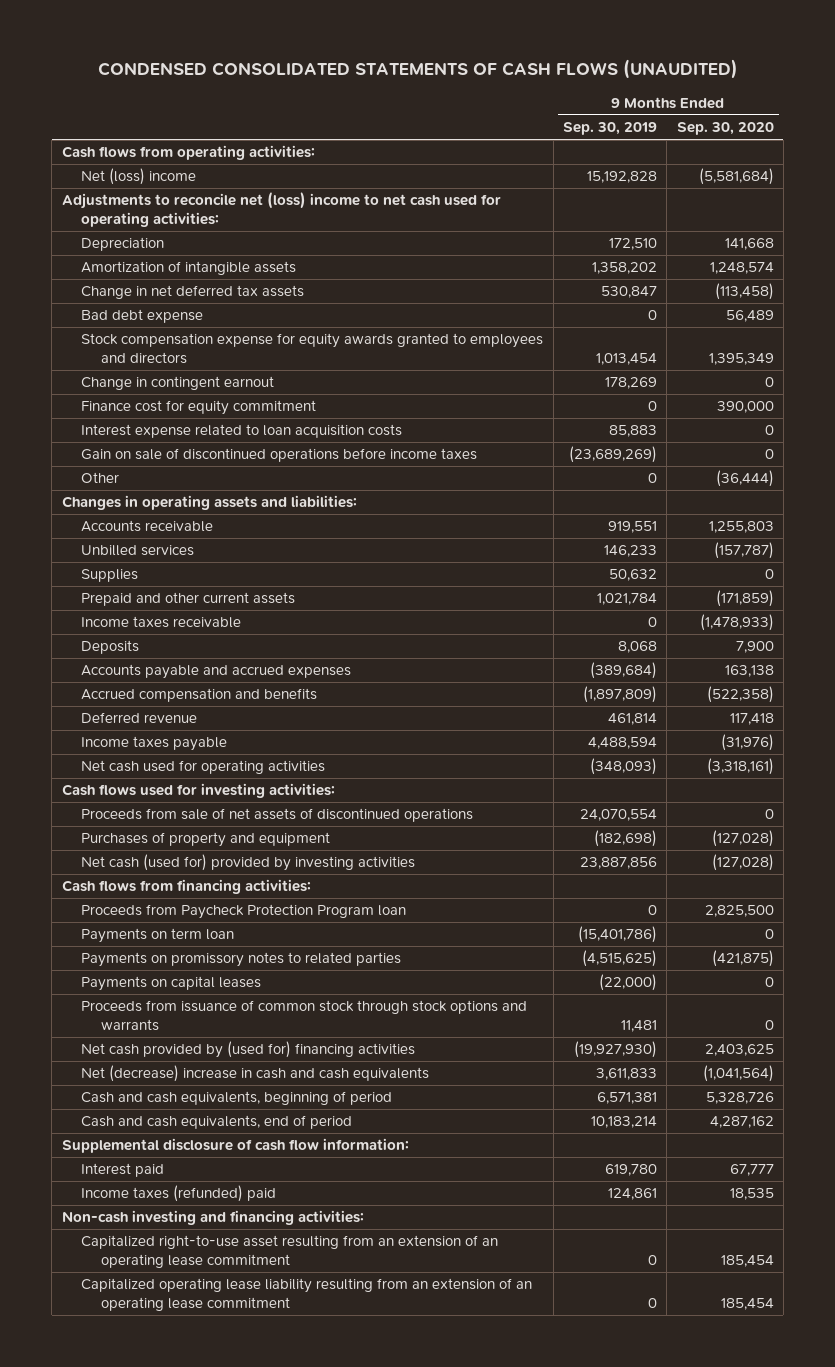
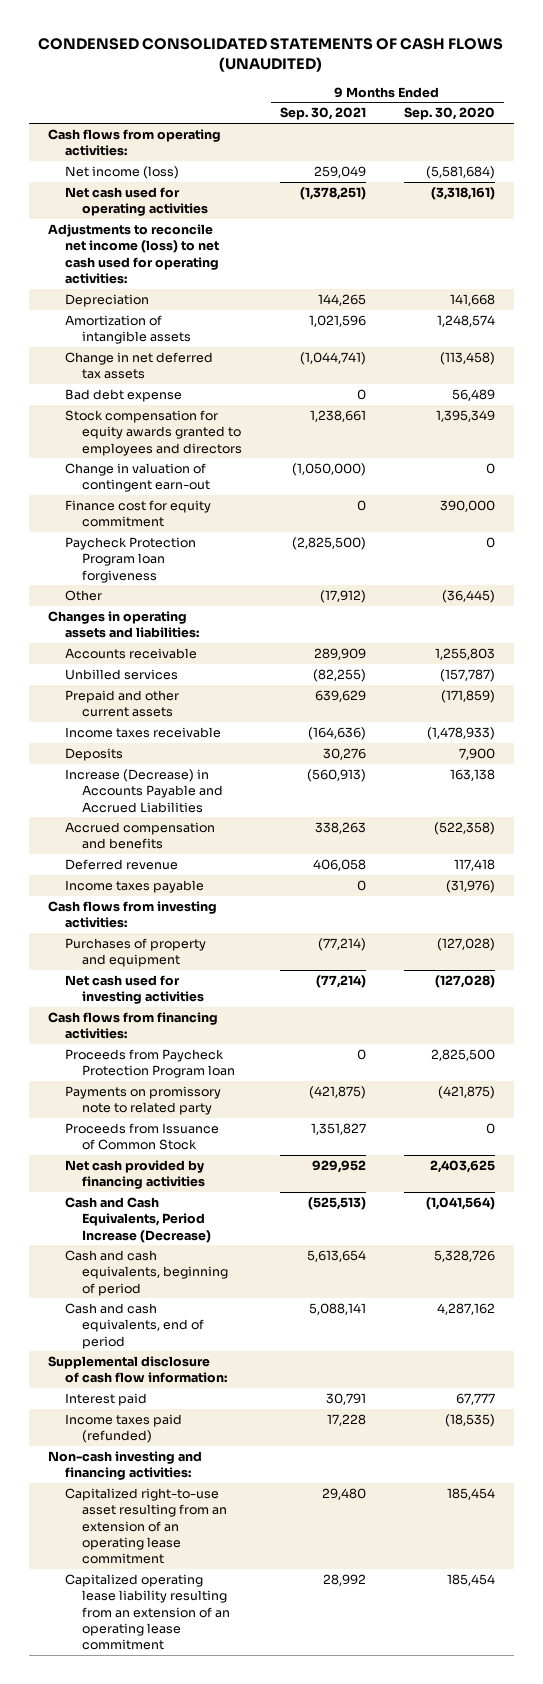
[563,121,658,135] Sep. 30, 2019 -> none
none -> [280,107,367,121] Sep. 30, 2021
[81,168,197,186] Net (loss) income -> [65,166,180,180] Net income (loss)
[81,760,326,775] Net cash used for operating activities -> [65,187,209,217] Net cash used for operating activities
[61,192,501,227] Adjustments to reconcile net (loss) income to net cash used for operating activities: -> [47,224,220,284] Adjustments to reconcile net income (loss) to net cash used for operating activities:
[81,376,275,391] Change in contingent earnout -> none
[81,333,544,364] Stock compensation expense for equity awards granted to employees and directors -> [65,410,243,456] Stock compensation for equity awards granted to employees and directors
none -> [65,463,211,493] Change in valuation of contingent earn-out
[81,424,403,439] Interest expense related to loan acquisition costs -> none
[81,448,478,463] Gain on sale of discontinued operations before income taxes -> none
none -> [65,537,197,583] Paycheck Protection Program loan forgiveness
[715,470,774,488] (36,444) -> [441,590,495,604] (36,445)
[81,569,139,583] Supplies -> none
[81,664,352,680] Accounts payable and accrued expenses -> [65,769,224,813] Increase (Decrease) in Accounts Payable and Accrued Liabilities
[81,808,474,823] Proceeds from sale of net assets of discontinued operations -> none
[61,783,335,799] Cash flows used for investing activities: -> [47,901,217,929] Cash flows from investing activities:
[81,854,416,872] Net cash (used for) provided by investing activities -> [65,975,205,1005] Net cash used for investing activities
[81,928,235,944] Payments on term loan -> none
[81,976,262,992] Payments on capital leases -> none
[81,952,402,968] Payments on promissory notes to related parties -> [65,1086,222,1116] Payments on promissory note to related party
[81,1000,528,1031] Proceeds from issuance of common stock through stock options and warrants -> [65,1123,220,1151] Proceeds from Issuance of Common Stock
[81,1041,416,1059] Net cash provided by (used for) financing activities -> [65,1160,206,1190] Net cash provided by financing activities
[81,1065,430,1083] Net (decrease) increase in cash and cash equivalents -> [65,1197,212,1243] Cash and Cash Equivalents, Period Increase (Decrease)
[81,1185,277,1203] Income taxes (refunded) paid -> [65,1414,183,1444] Income taxes paid (refunded)
[729,1188,774,1201] 18,535 -> [444,1414,495,1428] (18,535)

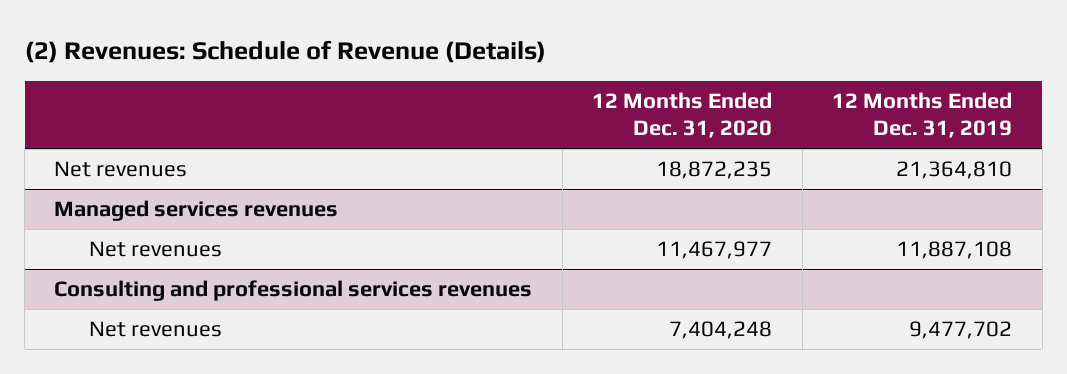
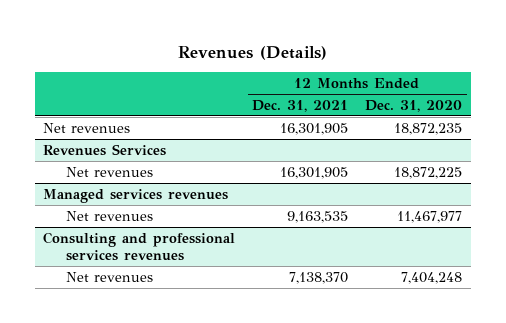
[24,39,546,63] (2) Revenues: Schedule of Revenue (Details) -> [177,45,327,60] Revenues (Details)
[832,92,1013,139] 12 Months Ended Dec. 31, 2019 -> none
none -> [252,100,349,113] Dec. 31, 2021
none -> [43,143,167,156] Revenues Services
none -> [66,166,154,177] Net revenues

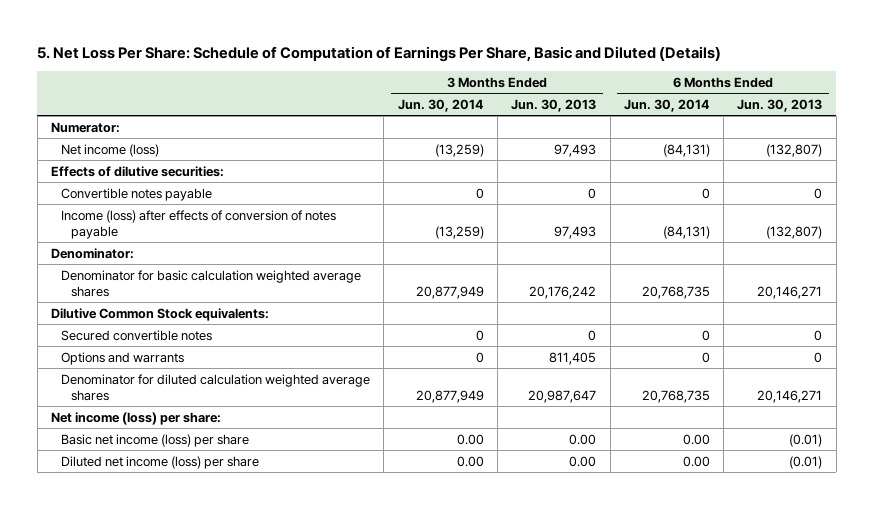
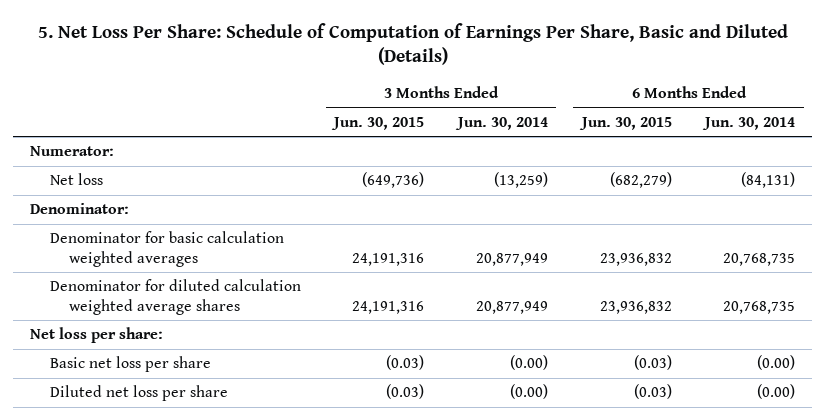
[511,98,597,112] Jun. 30, 2013 -> none
[737,98,823,112] Jun. 30, 2013 -> none
none -> [331,116,425,130] Jun. 30, 2015
none -> [578,116,672,130] Jun. 30, 2015
[51,165,225,177] Effects of dilutive securities: -> none
[60,187,212,201] Convertible notes payable -> none
[60,209,336,239] Income (loss) after effects of conversion of notes payable -> none
[60,143,159,157] Net income (loss) -> [49,173,103,186] Net loss
[51,307,270,321] Dilutive Common Stock equivalents: -> none
[60,329,212,341] Secured convertible notes -> none
[60,351,184,365] Options and warrants -> none
[60,269,361,297] Denominator for basic calculation weighted average shares -> [49,231,284,267] Denominator for basic calculation weighted averages
[51,411,222,425] Net income (loss) per share: -> [30,327,164,344] Net loss per share:
[60,433,249,447] Basic net income (loss) per share -> [49,356,211,373] Basic net loss per share
[456,433,484,445] 0.00 -> [509,355,548,371] (0.00)
[682,433,710,445] 0.00 -> [757,355,796,371] (0.00)
[60,455,259,469] Diluted net income (loss) per share -> [49,385,228,402] Diluted net loss per share
[456,455,484,467] 0.00 -> [509,384,548,400] (0.00)
[682,455,710,467] 0.00 -> [757,384,796,400] (0.00)

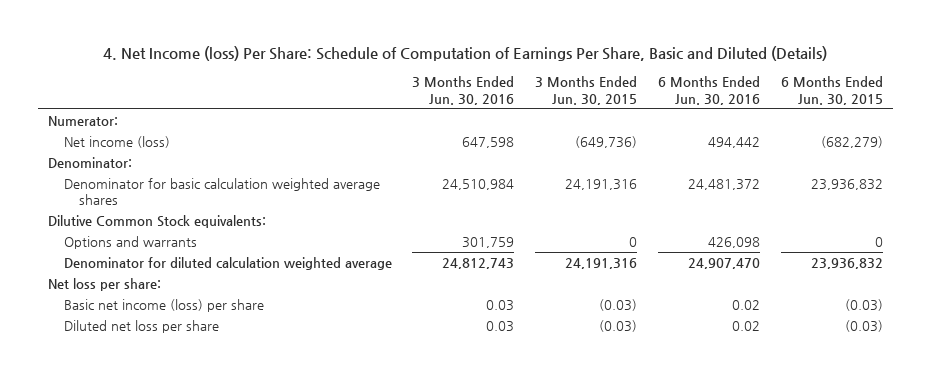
[37,22,788,66] 5. Net Loss Per Share: Schedule of Computation of Earnings Per Share, Basic and Diluted (Details) -> [103,46,828,62] 4. Net Income (loss) Per Share: Schedule of Computation of Earnings Per Share, Basic and Diluted (Details)
[454,116,548,130] Jun. 30, 2014 -> none
[702,116,796,130] Jun. 30, 2014 -> none
none -> [412,76,515,105] 3 Months Ended Jun. 30, 2016
none -> [657,76,760,105] 6 Months Ended Jun. 30, 2016
[49,173,103,186] Net loss -> [63,136,170,149] Net income (loss)
[49,231,284,267] Denominator for basic calculation weighted averages -> [63,178,380,206] Denominator for basic calculation weighted average shares
none -> [48,215,267,229] Dilutive Common Stock equivalents:
none -> [63,236,197,250] Options and warrants
[49,279,301,315] Denominator for diluted calculation weighted average shares -> [63,257,392,271] Denominator for diluted calculation weighted average
[49,356,211,373] Basic net loss per share -> [63,299,264,313] Basic net income (loss) per share

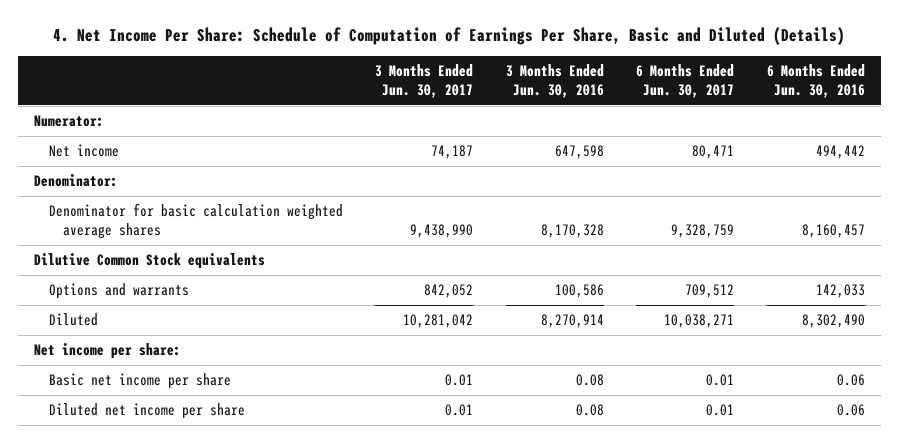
[103,46,828,62] 4. Net Income (loss) Per Share: Schedule of Computation of Earnings Per Share, Basic and Diluted (Details) -> [53,26,846,45] 4. Net Income Per Share: Schedule of Computation of Earnings Per Share, Basic and Diluted (Details)
[535,76,638,105] 3 Months Ended Jun. 30, 2015 -> none
[780,76,883,105] 6 Months Ended Jun. 30, 2015 -> none
none -> [375,63,474,99] 3 Months Ended Jun. 30, 2017
none -> [636,63,735,99] 6 Months Ended Jun. 30, 2017
[63,136,170,149] Net income (loss) -> [48,144,119,158] Net income
[63,257,392,271] Denominator for diluted calculation weighted average -> none
[442,179,515,191] 24,510,984 -> [540,224,604,239] 8,170,328
[687,179,760,191] 24,481,372 -> [801,224,865,239] 8,160,457
[48,215,267,229] Dilutive Common Stock equivalents: -> [34,253,266,270] Dilutive Common Stock equivalents
[462,237,515,249] 301,759 -> [554,284,604,299] 100,586
[707,237,760,249] 426,098 -> [815,284,865,299] 142,033
none -> [48,313,98,327] Diluted
[48,278,162,292] Net loss per share: -> [34,343,182,360] Net income per share:
[63,299,264,313] Basic net income (loss) per share -> [48,373,231,390] Basic net income per share
[486,300,515,312] 0.03 -> [575,374,604,387] 0.08
[731,300,760,311] 0.02 -> [836,374,865,387] 0.06
[63,320,219,334] Diluted net loss per share -> [48,403,245,420] Diluted net income per share
[486,321,515,333] 0.03 -> [575,404,604,417] 0.08
[731,321,760,332] 0.02 -> [836,404,865,417] 0.06

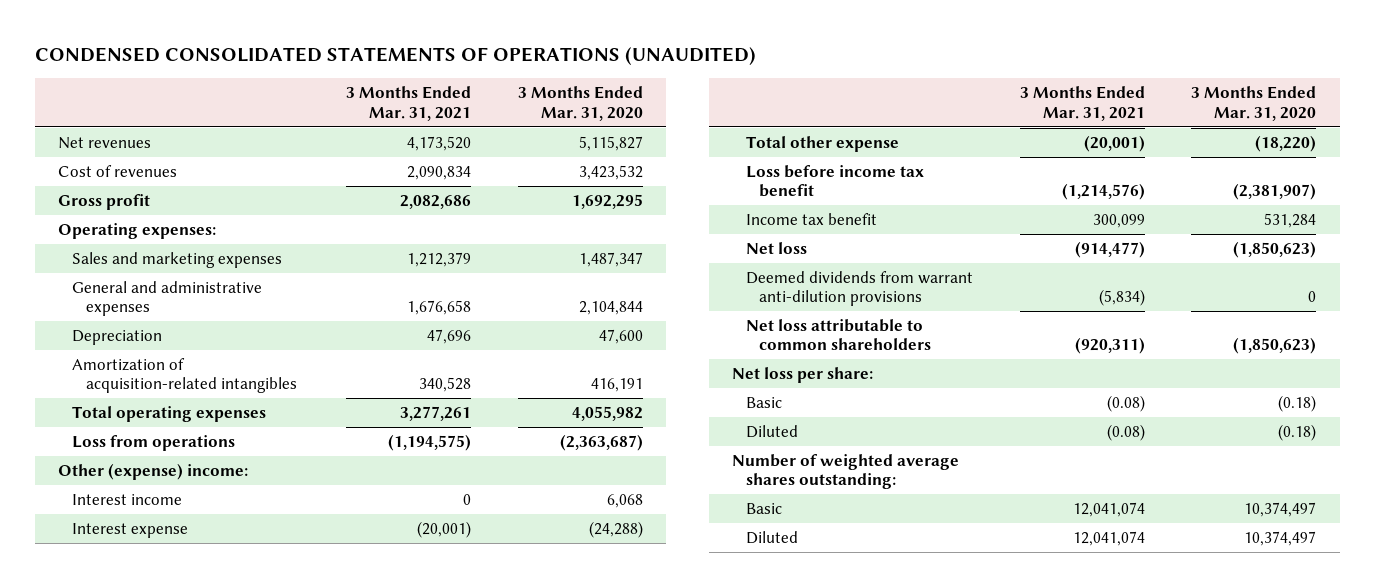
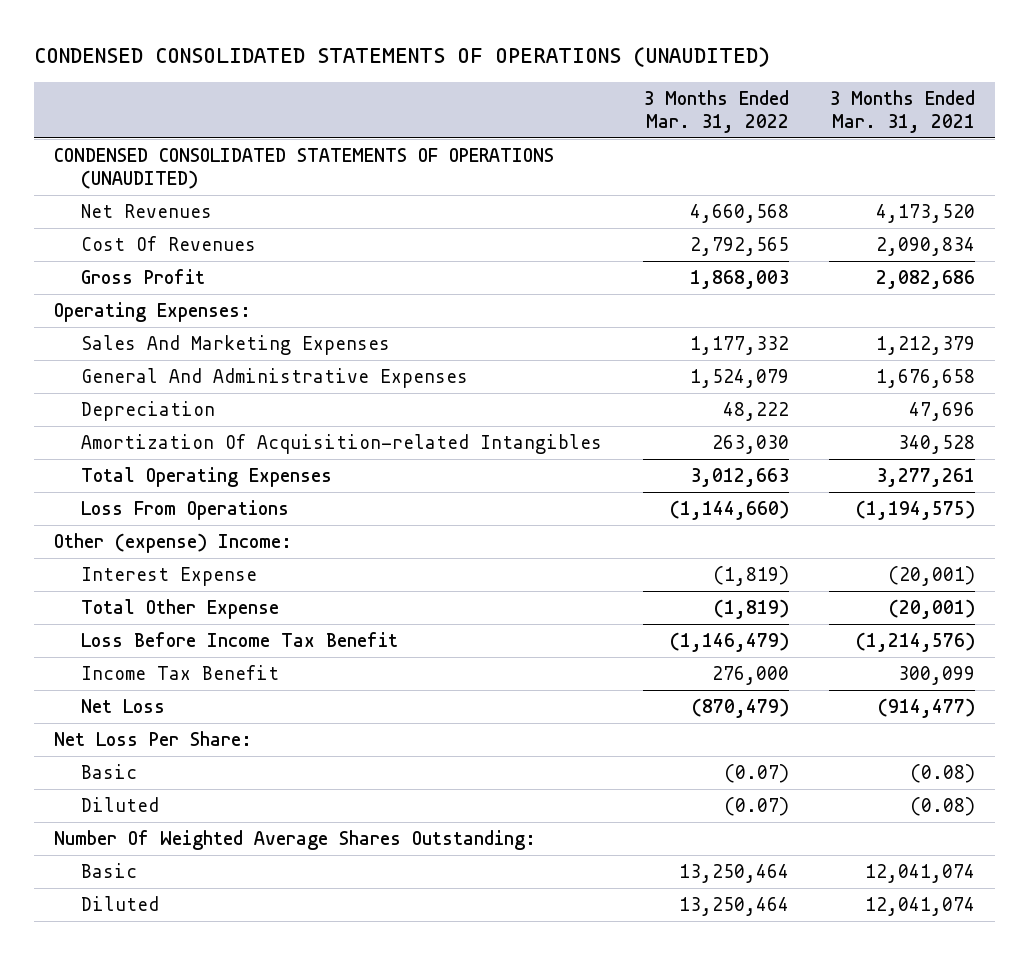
[517,86,643,121] 3 Months Ended Mar. 31, 2020 -> none
none -> [642,89,789,133] 3 Months Ended Mar. 31, 2022
none -> [53,148,554,190] CONDENSED CONSOLIDATED STATEMENTS OF OPERATIONS (UNAUDITED)
[58,136,152,149] Net revenues -> [81,204,213,219] Net Revenues
[58,164,178,177] Cost of revenues -> [81,236,257,252] Cost Of Revenues
[58,193,151,210] Gross profit -> [81,269,206,285] Gross Profit
[58,222,217,239] Operating expenses: -> [53,302,251,323] Operating Expenses:
[72,251,283,268] Sales and marketing expenses -> [81,335,391,356] Sales And Marketing Expenses
[72,280,263,317] General and administrative expenses -> [81,368,469,389] General And Administrative Expenses
[72,493,183,505] Interest income -> none
[745,241,807,254] Net loss -> none
[745,270,973,307] Deemed dividends from warrant anti-dilution provisions -> none
[72,357,297,394] Amortization of acquisition-related intangibles -> [81,434,603,455] Amortization Of Acquisition-related Intangibles
[72,405,267,422] Total operating expenses -> [81,467,333,488] Total Operating Expenses
[72,434,236,451] Loss from operations -> [81,500,290,521] Loss From Operations
[58,462,249,480] Other (expense) income: -> [53,533,292,554] Other (expense) Income:
[72,522,189,538] Interest expense -> [81,567,258,587] Interest Expense
[745,135,899,152] Total other expense -> [81,599,280,620] Total Other Expense
[745,164,924,198] Loss before income tax benefit -> [81,632,399,648] Loss Before Income Tax Benefit
[745,212,877,225] Income tax benefit -> [81,665,280,681] Income Tax Benefit
[745,318,932,351] Net loss attributable to common shareholders -> [81,699,166,714] Net Loss
[1074,337,1145,355] (920,311) -> [878,698,976,719] (914,477)
[732,366,874,383] Net loss per share: -> [53,731,252,747] Net Loss Per Share:
[732,453,960,490] Number of weighted average shares outstanding: -> [53,830,536,851] Number Of Weighted Average Shares Outstanding:

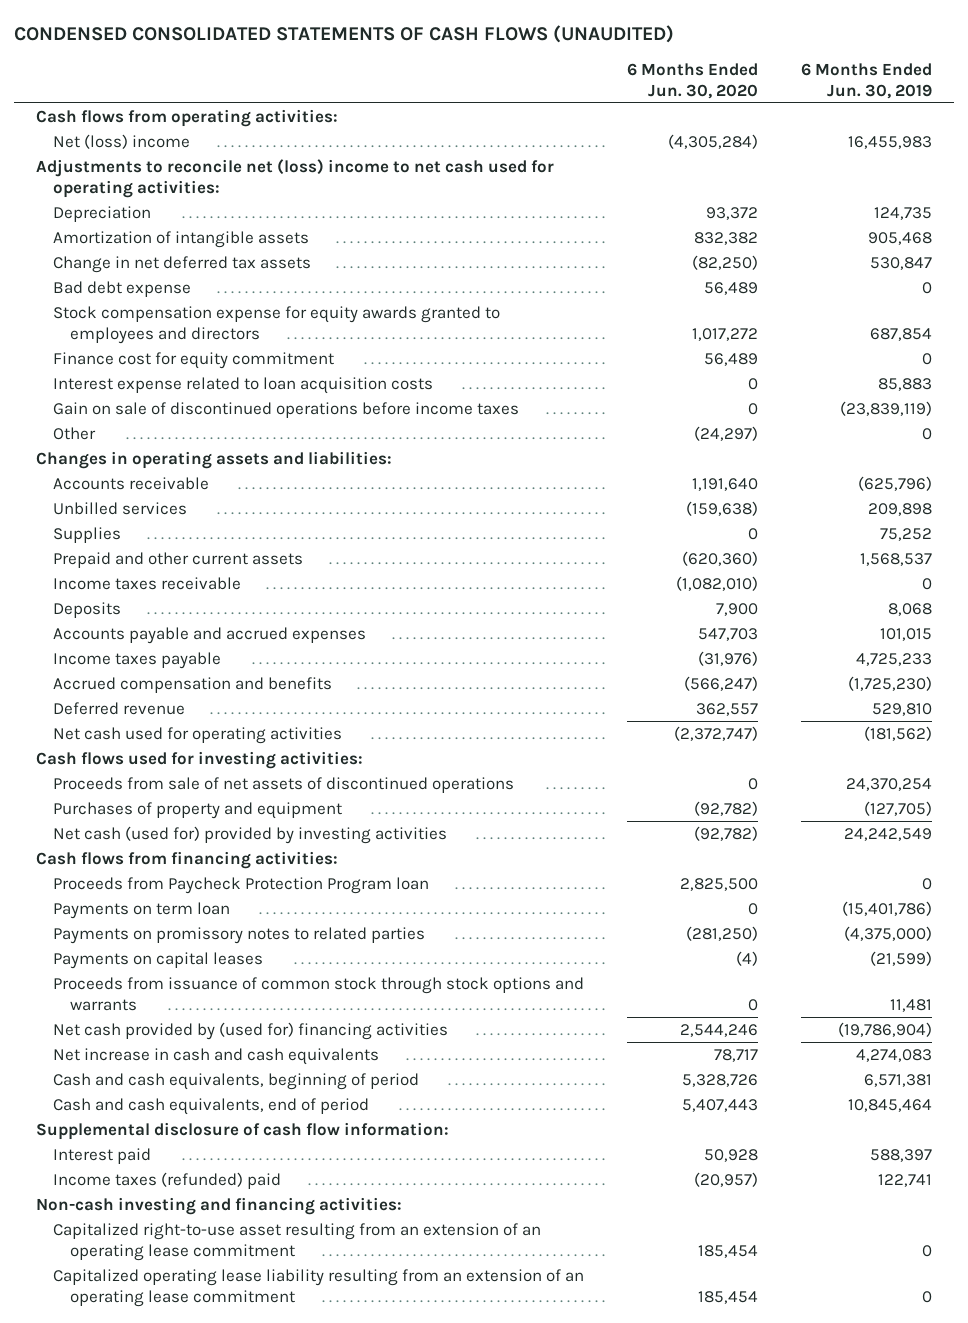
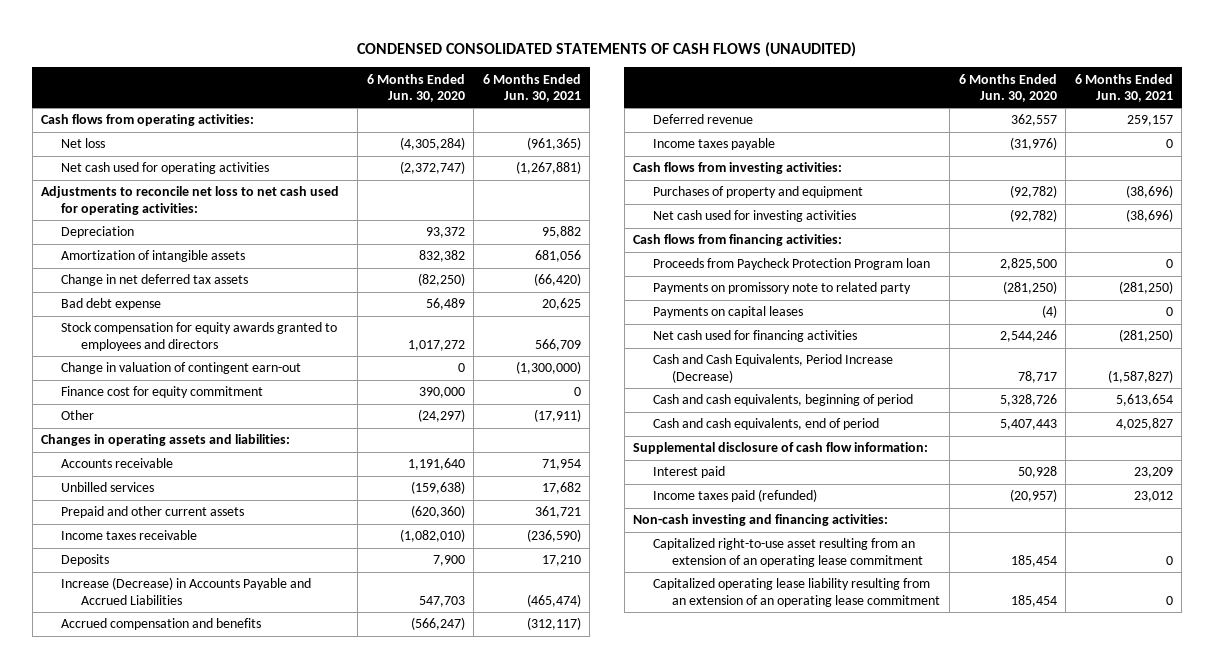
[801,62,933,99] 6 Months Ended Jun. 30, 2019 -> none
none -> [482,73,581,103] 6 Months Ended Jun. 30, 2021
[52,133,190,149] Net (loss) income -> [61,138,106,149] Net loss
[52,726,342,744] Net cash used for operating activities -> [61,162,270,175] Net cash used for operating activities
[35,158,554,198] Adjustments to reconcile net (loss) income to net cash used for operating activities: -> [41,186,340,215] Adjustments to reconcile net loss to net cash used for operating activities:
[52,376,433,394] Interest expense related to loan acquisition costs -> none
[52,401,519,418] Gain on sale of discontinued operations before income taxes -> none
[52,305,500,344] Stock compensation expense for equity awards granted to employees and directors -> [61,322,338,351] Stock compensation for equity awards granted to employees and directors
none -> [61,362,302,375] Change in valuation of contingent earn-out
[704,352,759,366] 56,489 -> [418,387,465,399] 390,000
[52,526,121,543] Supplies -> none
[52,626,366,644] Accounts payable and accrued expenses -> [61,577,312,605] Increase (Decrease) in Accounts Payable and Accrued Liabilities
[52,776,514,793] Proceeds from sale of net assets of discontinued operations -> none
[52,651,221,669] Income taxes payable -> [652,138,775,151] Income taxes payable
[35,750,363,769] Cash flows used for investing activities: -> [633,162,843,175] Cash flows from investing activities:
[52,825,447,844] Net cash (used for) provided by investing activities -> [652,210,856,223] Net cash used for investing activities
[52,901,230,919] Payments on term loan -> none
[52,926,425,944] Payments on promissory notes to related parties -> [652,282,911,295] Payments on promissory note to related party
[52,976,584,1011] Proceeds from issuance of common stock through stock options and warrants -> none
[52,1021,448,1040] Net cash provided by (used for) financing activities -> [652,330,857,343] Net cash used for financing activities
[52,1047,379,1065] Net increase in cash and cash equivalents -> [652,354,893,383] Cash and Cash Equivalents, Period Increase (Decrease)
[52,1171,281,1189] Income taxes (refunded) paid -> [652,489,817,503] Income taxes paid (refunded)

